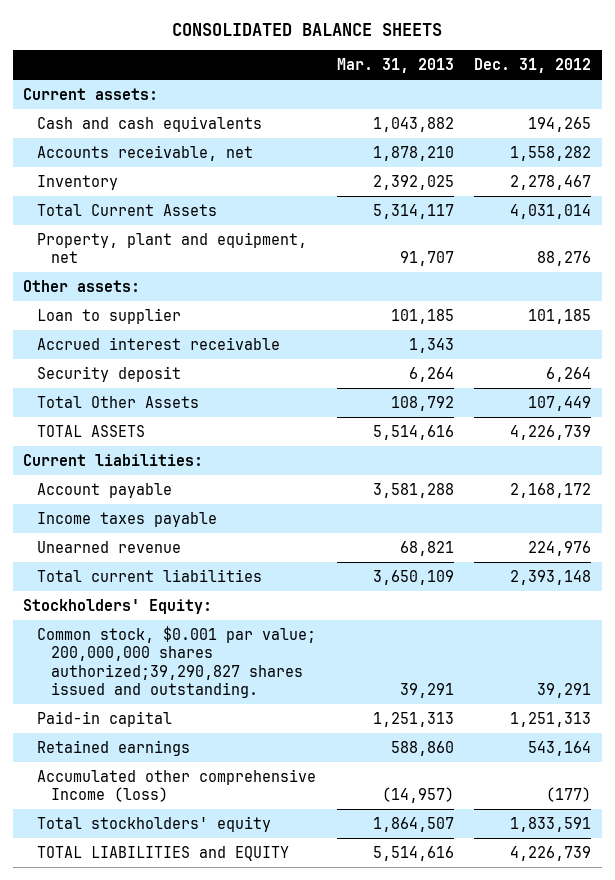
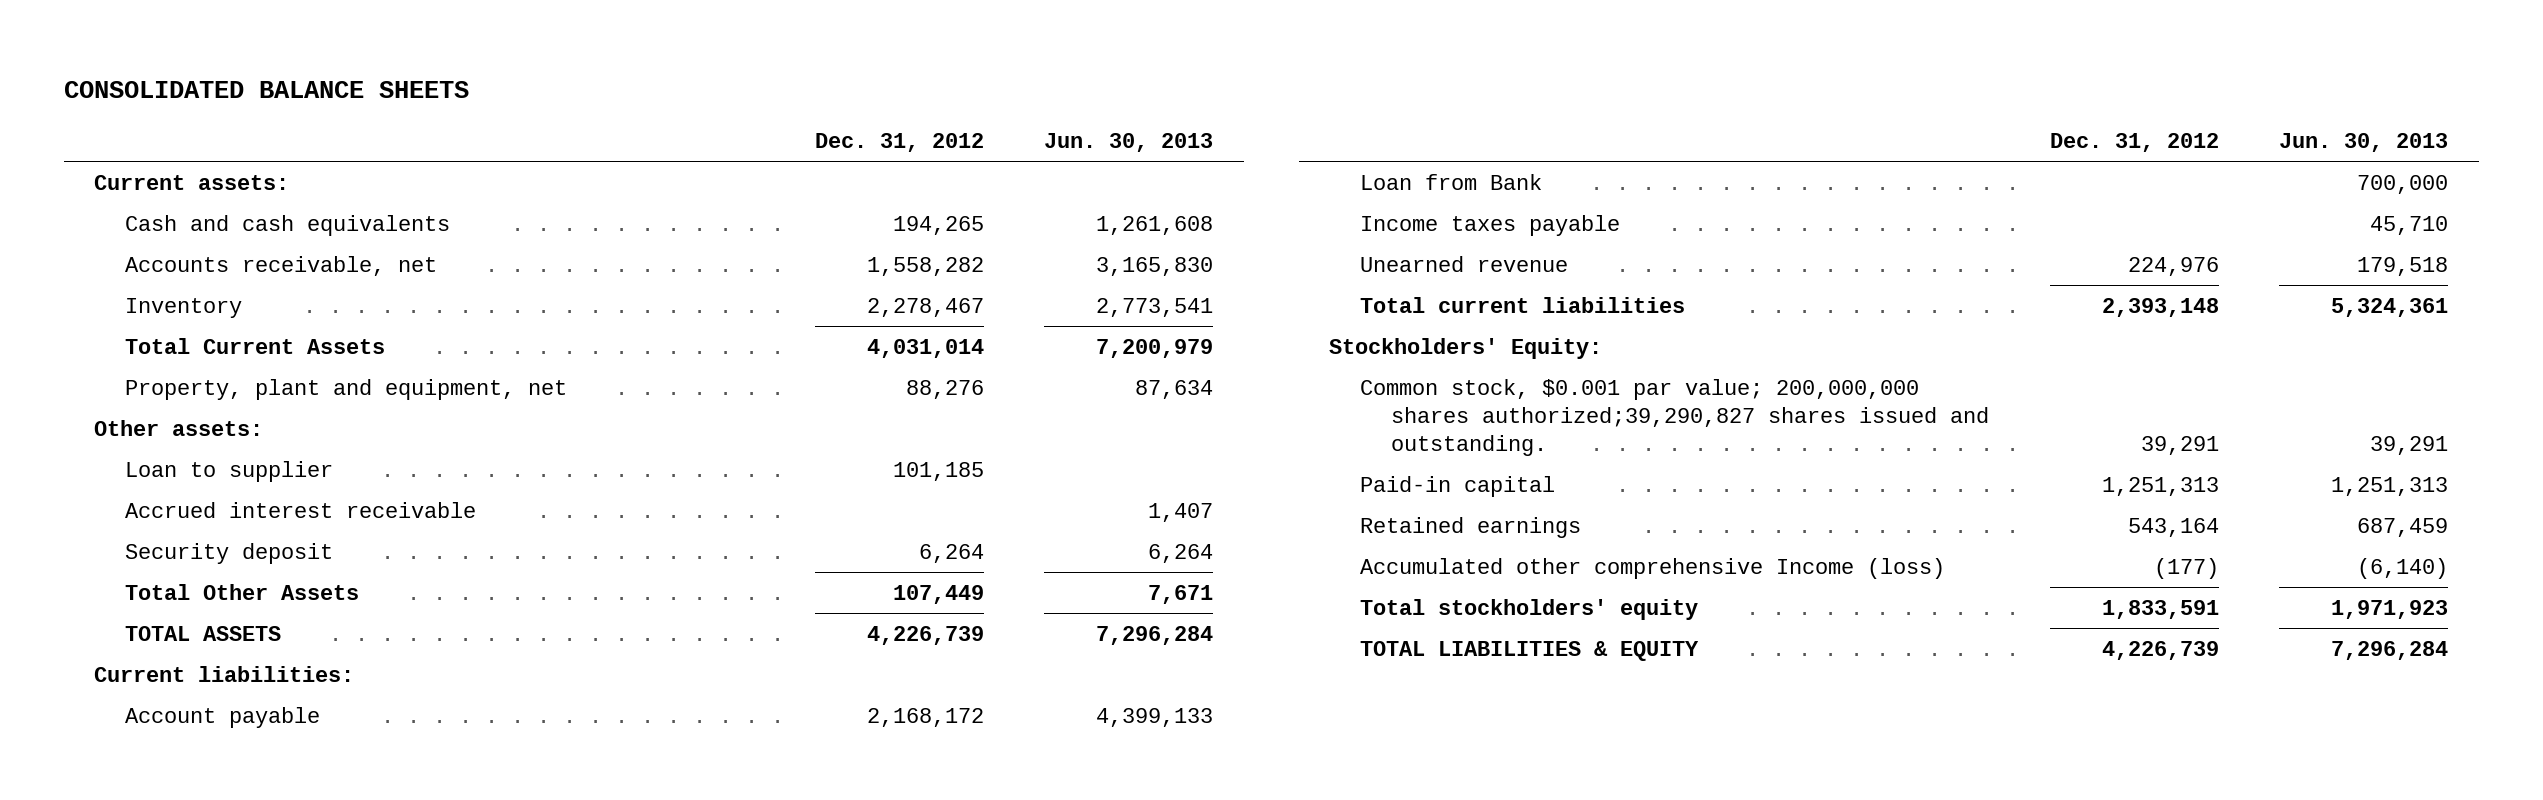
[336,58,454,74] Mar. 31, 2013 -> none
none -> [1044,132,1214,152] Jun. 30, 2013
none -> [1360,173,1543,190] Loan from Bank
[37,845,290,861] TOTAL LIABILITIES and EQUITY -> [1360,640,1700,661] TOTAL LIABILITIES & EQUITY

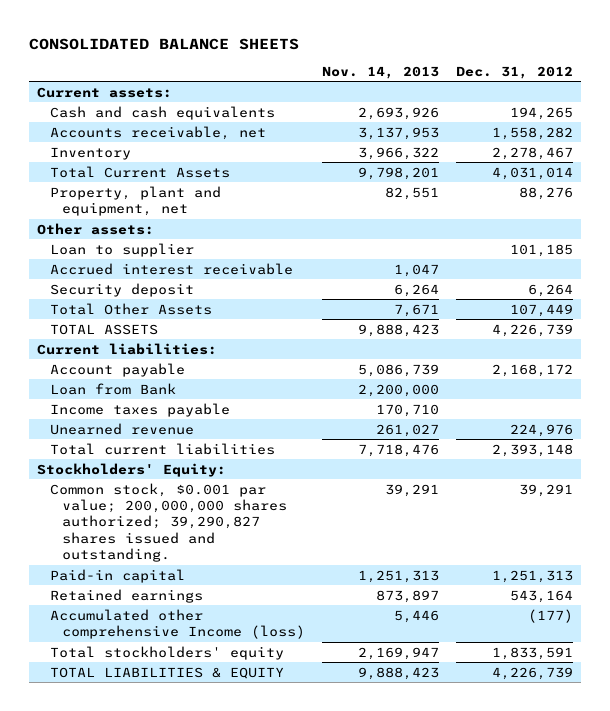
[1044,132,1214,152] Jun. 30, 2013 -> none
none -> [322,65,440,79] Nov. 14, 2013
[1360,378,1989,456] Common stock, $0.001 par value; 200,000,000 shares authorized;39,290,827 shares issued and outstanding. -> [49,482,288,563] Common stock, $0.001 par value; 200,000,000 shares authorized; 39,290,827 shares issued and outstanding.

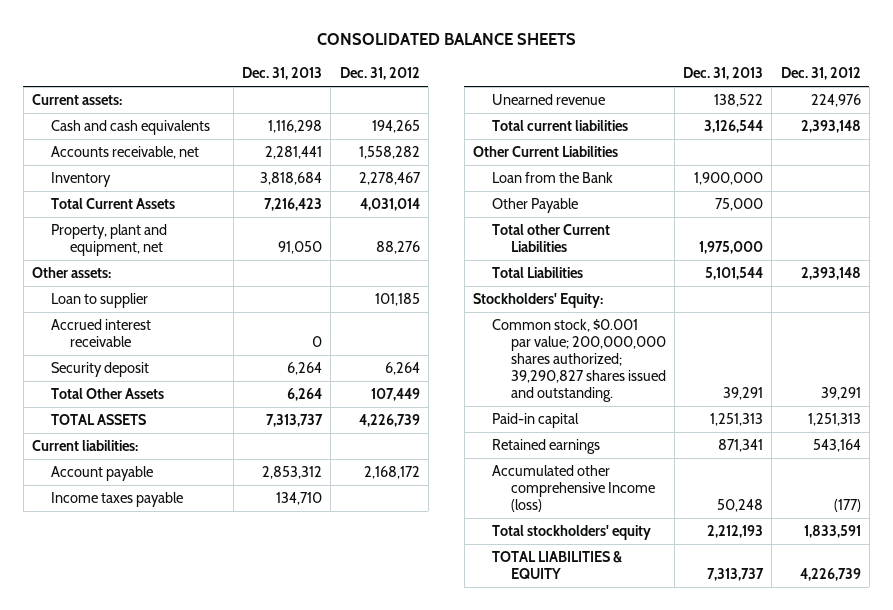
[322,65,440,79] Nov. 14, 2013 -> none
none -> [242,66,323,80] Dec. 31, 2013
[49,382,176,395] Loan from Bank -> none
none -> [472,146,618,158] Other Current Liabilities
none -> [491,172,613,184] Loan from the Bank
none -> [491,198,578,214] Other Payable
none -> [491,224,610,253] Total other Current Liabilities
none -> [491,267,583,279] Total Liabilities

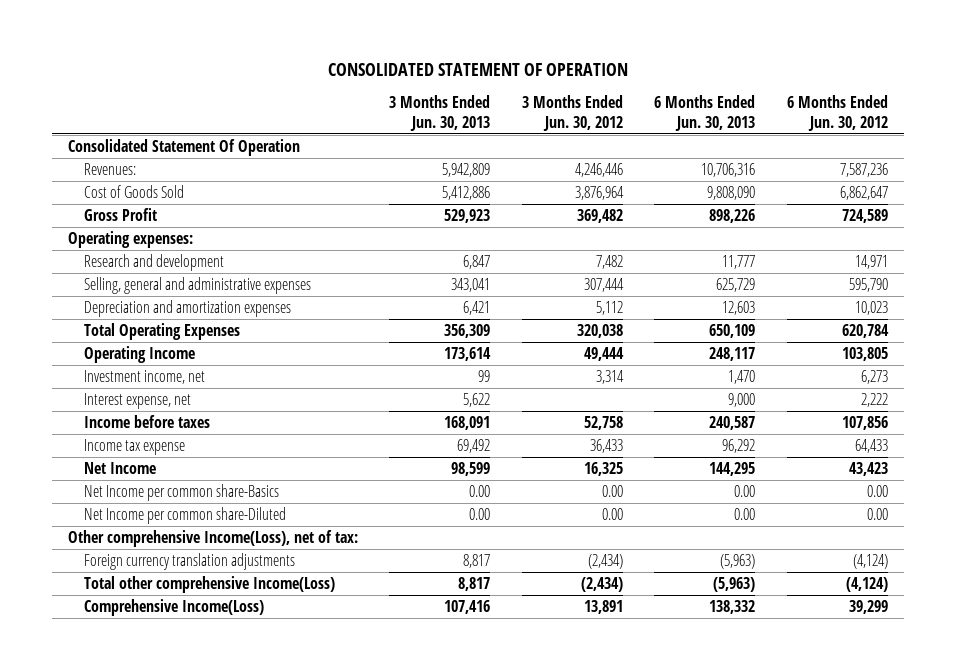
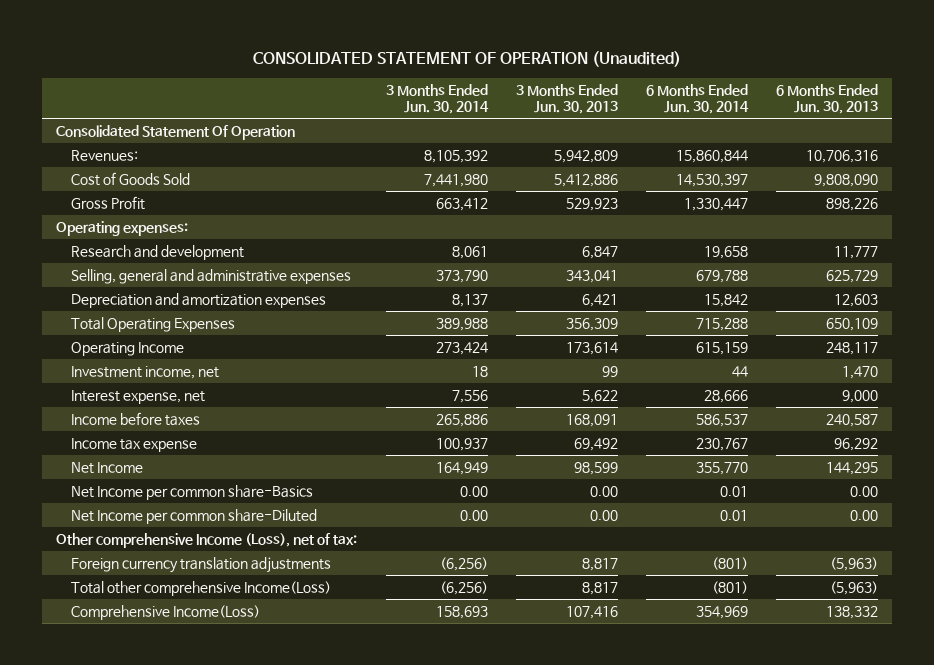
[327,62,628,76] CONSOLIDATED STATEMENT OF OPERATION -> [253,50,682,67] CONSOLIDATED STATEMENT OF OPERATION (Unaudited)
[521,95,623,131] 3 Months Ended Jun. 30, 2012 -> none
[786,95,888,131] 6 Months Ended Jun. 30, 2012 -> none
none -> [385,83,489,115] 3 Months Ended Jun. 30, 2014
none -> [645,83,749,115] 6 Months Ended Jun. 30, 2014
[67,530,358,548] Other comprehensive Income(Loss), net of tax: -> [56,532,358,548] Other comprehensive Income (Loss), net of tax:

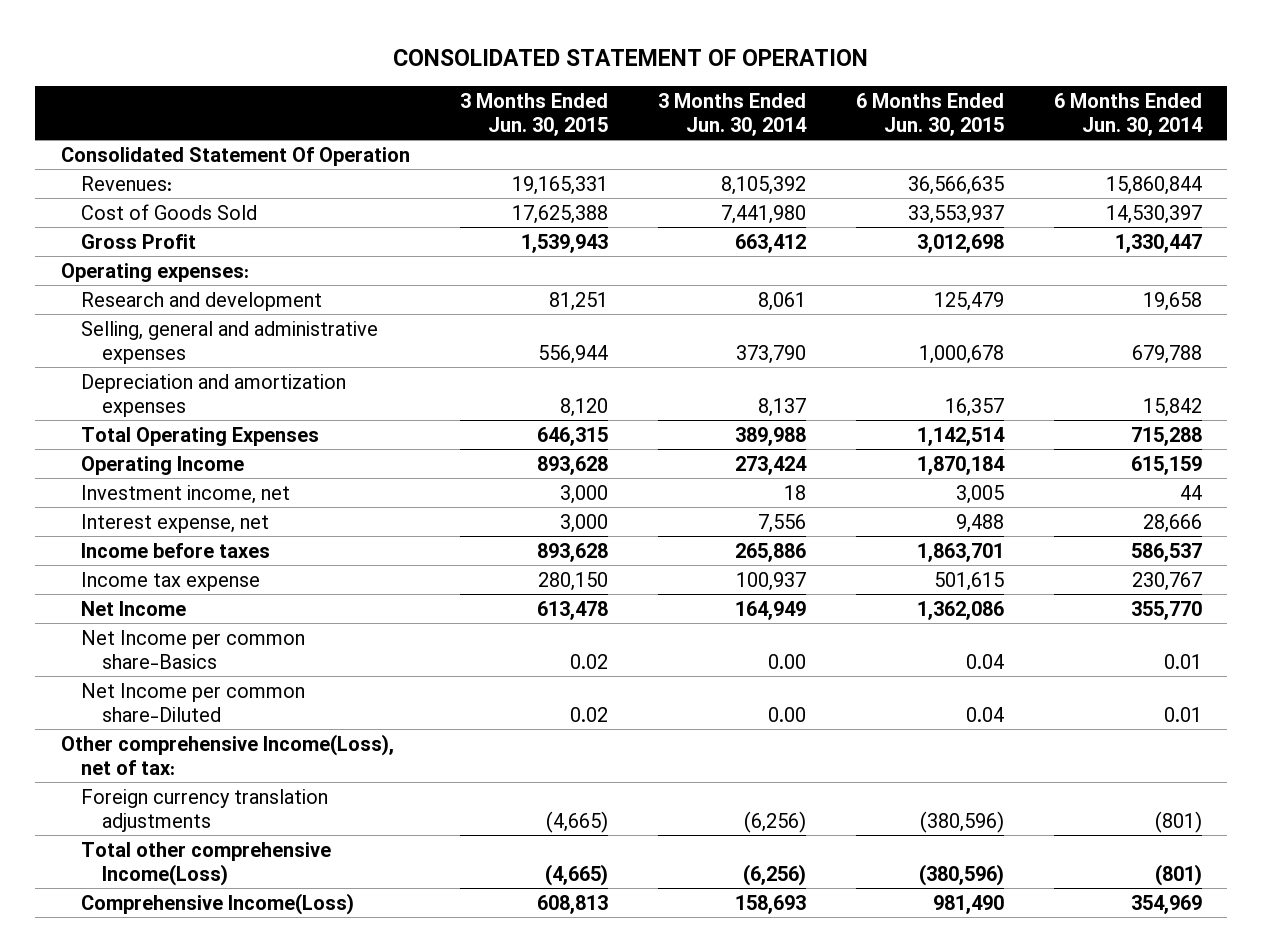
[253,50,682,67] CONSOLIDATED STATEMENT OF OPERATION (Unaudited) -> [393,49,869,67] CONSOLIDATED STATEMENT OF OPERATION
[515,83,618,115] 3 Months Ended Jun. 30, 2013 -> none
[776,83,879,115] 6 Months Ended Jun. 30, 2013 -> none
none -> [459,92,608,136] 3 Months Ended Jun. 30, 2015
none -> [855,92,1004,136] 6 Months Ended Jun. 30, 2015
[56,532,358,548] Other comprehensive Income (Loss), net of tax: -> [60,733,394,775] Other comprehensive Income(Loss), net of tax:

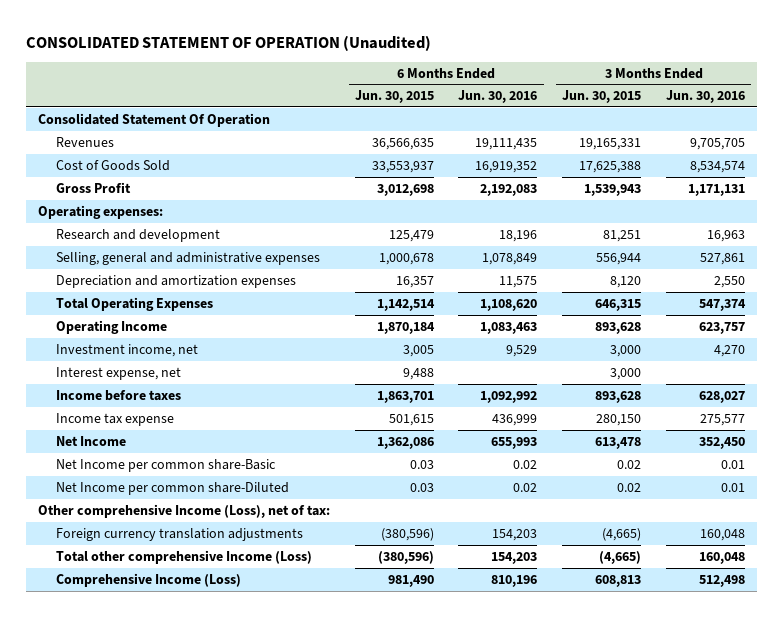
[393,49,869,67] CONSOLIDATED STATEMENT OF OPERATION -> [25,34,431,51] CONSOLIDATED STATEMENT OF OPERATION (Unaudited)
[657,92,807,136] 3 Months Ended Jun. 30, 2014 -> none
[1054,92,1204,136] 6 Months Ended Jun. 30, 2014 -> none
none -> [458,90,538,104] Jun. 30, 2016
none -> [665,90,745,104] Jun. 30, 2016
[81,175,173,191] Revenues: -> [55,136,114,147] Revenues
[81,629,306,669] Net Income per common share-Basics -> [55,458,276,472] Net Income per common share-Basic
[965,653,1004,669] 0.04 -> [409,459,434,469] 0.03
[965,706,1004,722] 0.04 -> [409,482,434,492] 0.03
[60,733,394,775] Other comprehensive Income(Loss), net of tax: -> [38,503,331,518] Other comprehensive Income (Loss), net of tax:
[81,841,332,886] Total other comprehensive Income(Loss) -> [55,549,312,564] Total other comprehensive Income (Loss)
[81,892,355,915] Comprehensive Income(Loss) -> [55,572,241,587] Comprehensive Income (Loss)

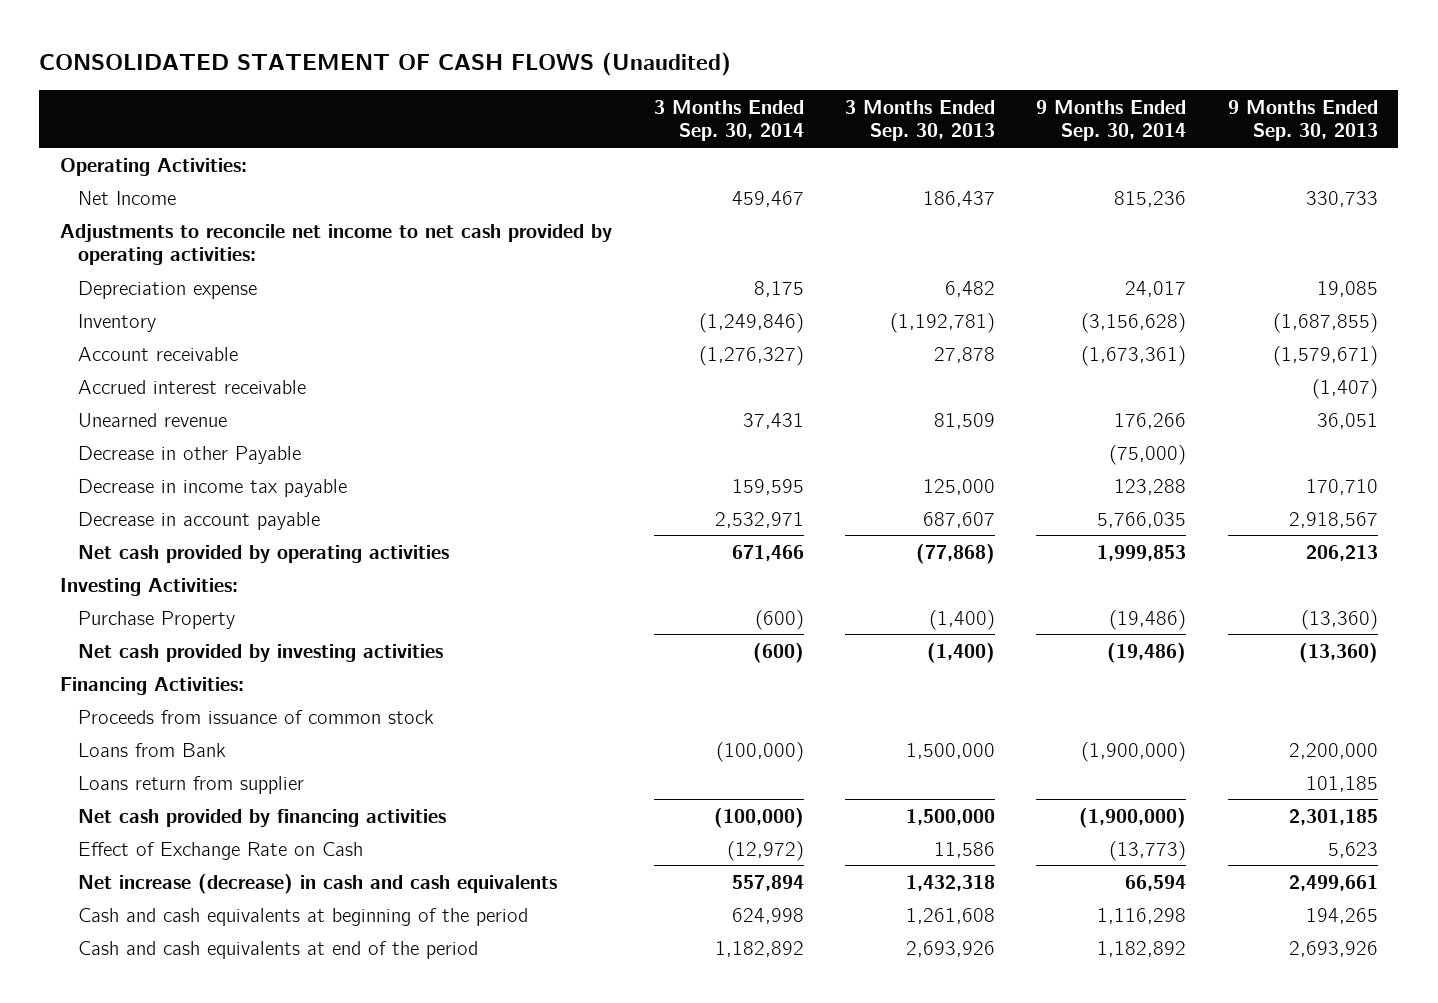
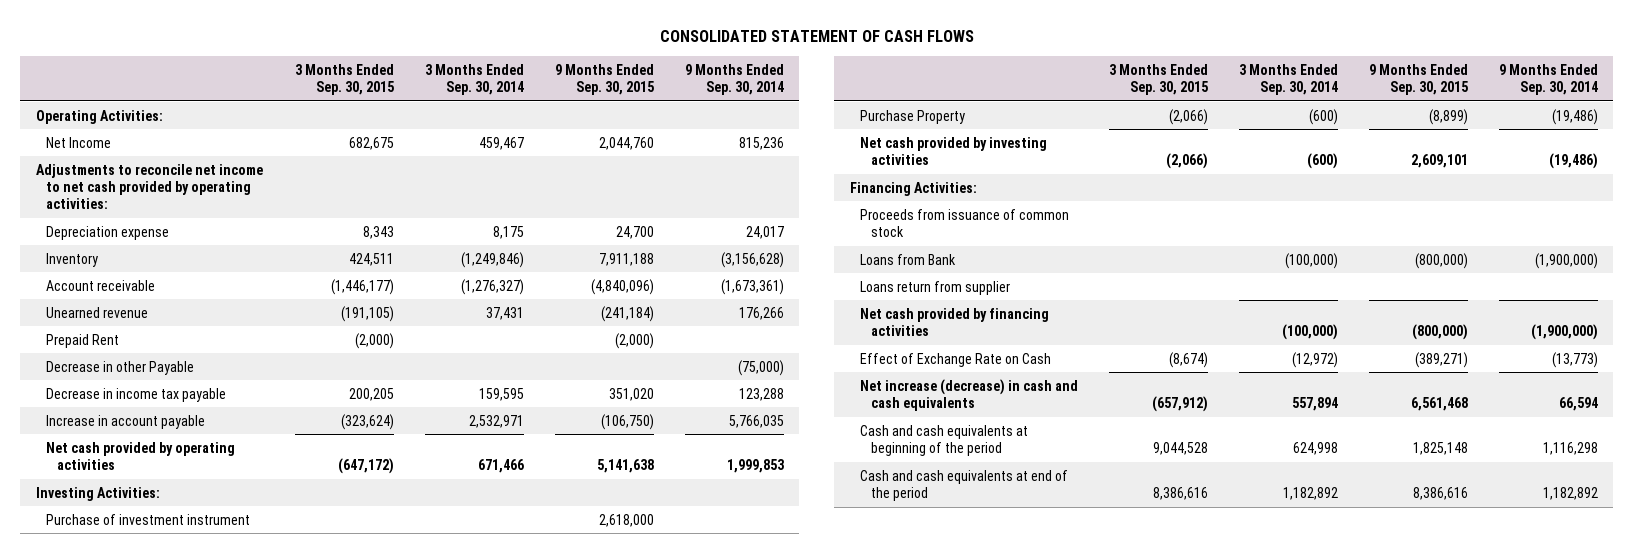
[39,52,732,77] CONSOLIDATED STATEMENT OF CASH FLOWS (Unaudited) -> [659,29,974,42] CONSOLIDATED STATEMENT OF CASH FLOWS
[844,99,995,142] 3 Months Ended Sep. 30, 2013 -> none
[1227,99,1378,142] 9 Months Ended Sep. 30, 2013 -> none
none -> [295,63,395,95] 3 Months Ended Sep. 30, 2015
none -> [554,63,654,95] 9 Months Ended Sep. 30, 2015
[78,379,307,394] Accrued interest receivable -> none
none -> [46,333,120,348] Prepaid Rent
[78,511,321,530] Decrease in account payable -> [46,414,206,429] Increase in account payable
none -> [46,513,251,525] Purchase of investment instrument

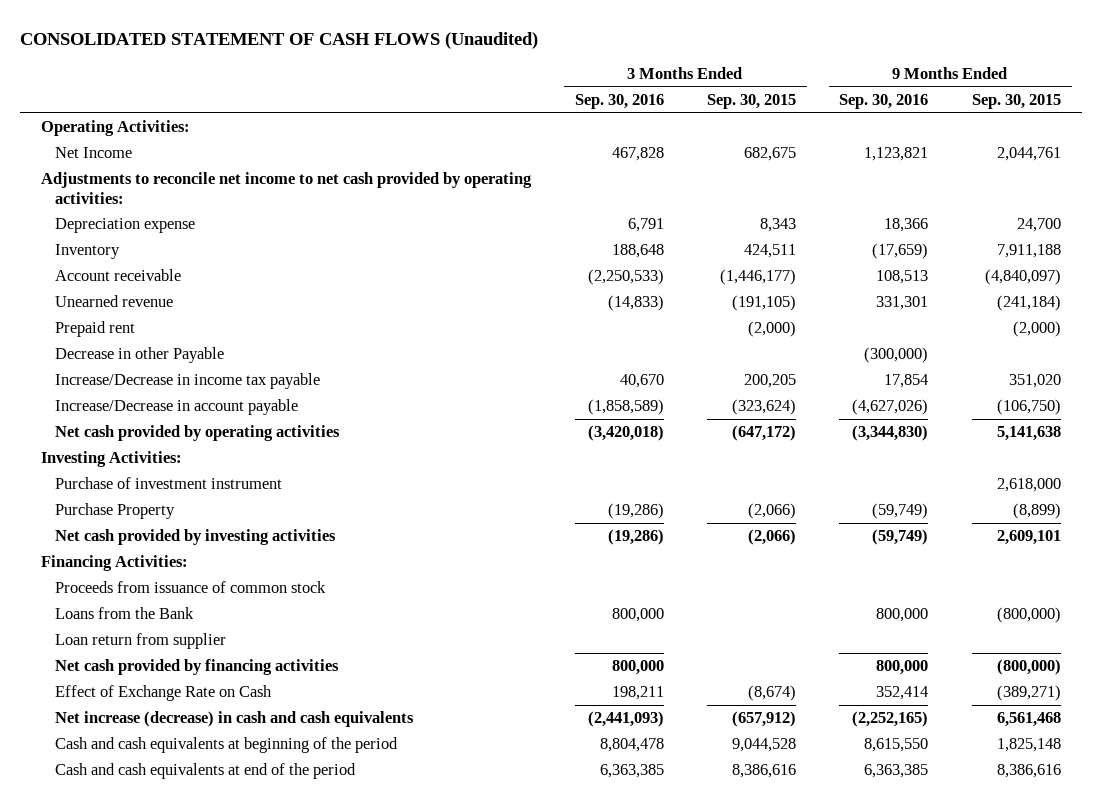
[659,29,974,42] CONSOLIDATED STATEMENT OF CASH FLOWS -> [19,31,538,49] CONSOLIDATED STATEMENT OF CASH FLOWS (Unaudited)
[425,63,525,95] 3 Months Ended Sep. 30, 2014 -> none
[684,63,784,95] 9 Months Ended Sep. 30, 2014 -> none
none -> [574,94,664,110] Sep. 30, 2016
none -> [839,94,929,110] Sep. 30, 2016
[598,136,654,150] 2,044,760 -> [996,147,1061,162] 2,044,761
[590,278,654,295] (4,840,096) -> [984,269,1061,286] (4,840,097)
[46,333,120,348] Prepaid Rent -> [55,321,136,338] Prepaid rent
[46,387,227,402] Decrease in income tax payable -> [55,373,321,390] Increase/Decrease in income tax payable
[46,414,206,429] Increase in account payable -> [55,399,299,416] Increase/Decrease in account payable
[860,253,957,265] Loans from Bank -> [55,607,195,620] Loans from the Bank
[860,280,1011,295] Loans return from supplier -> [55,633,227,650] Loan return from supplier

